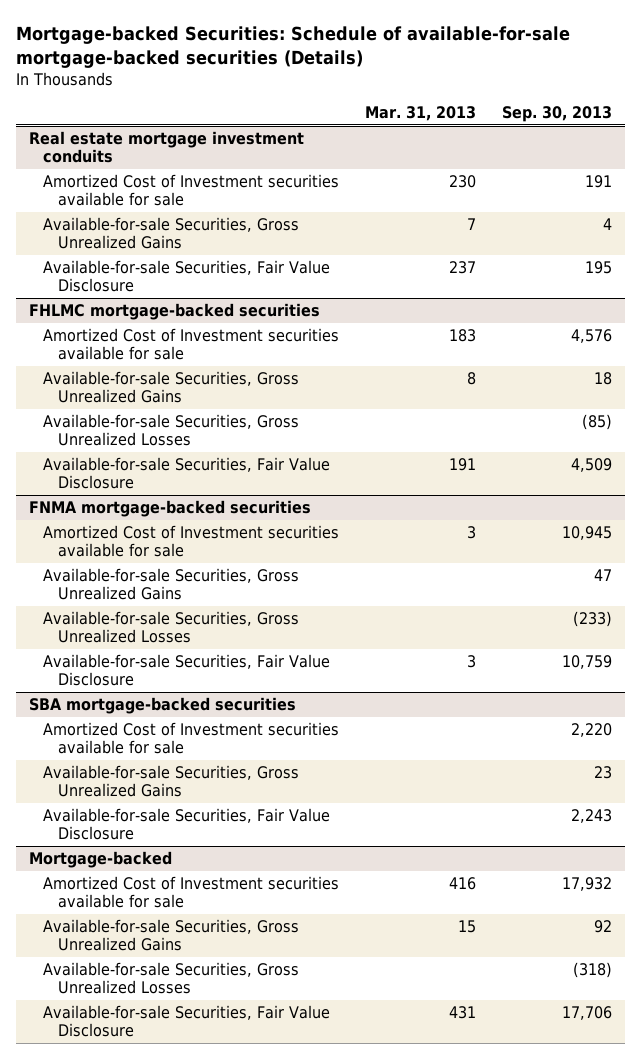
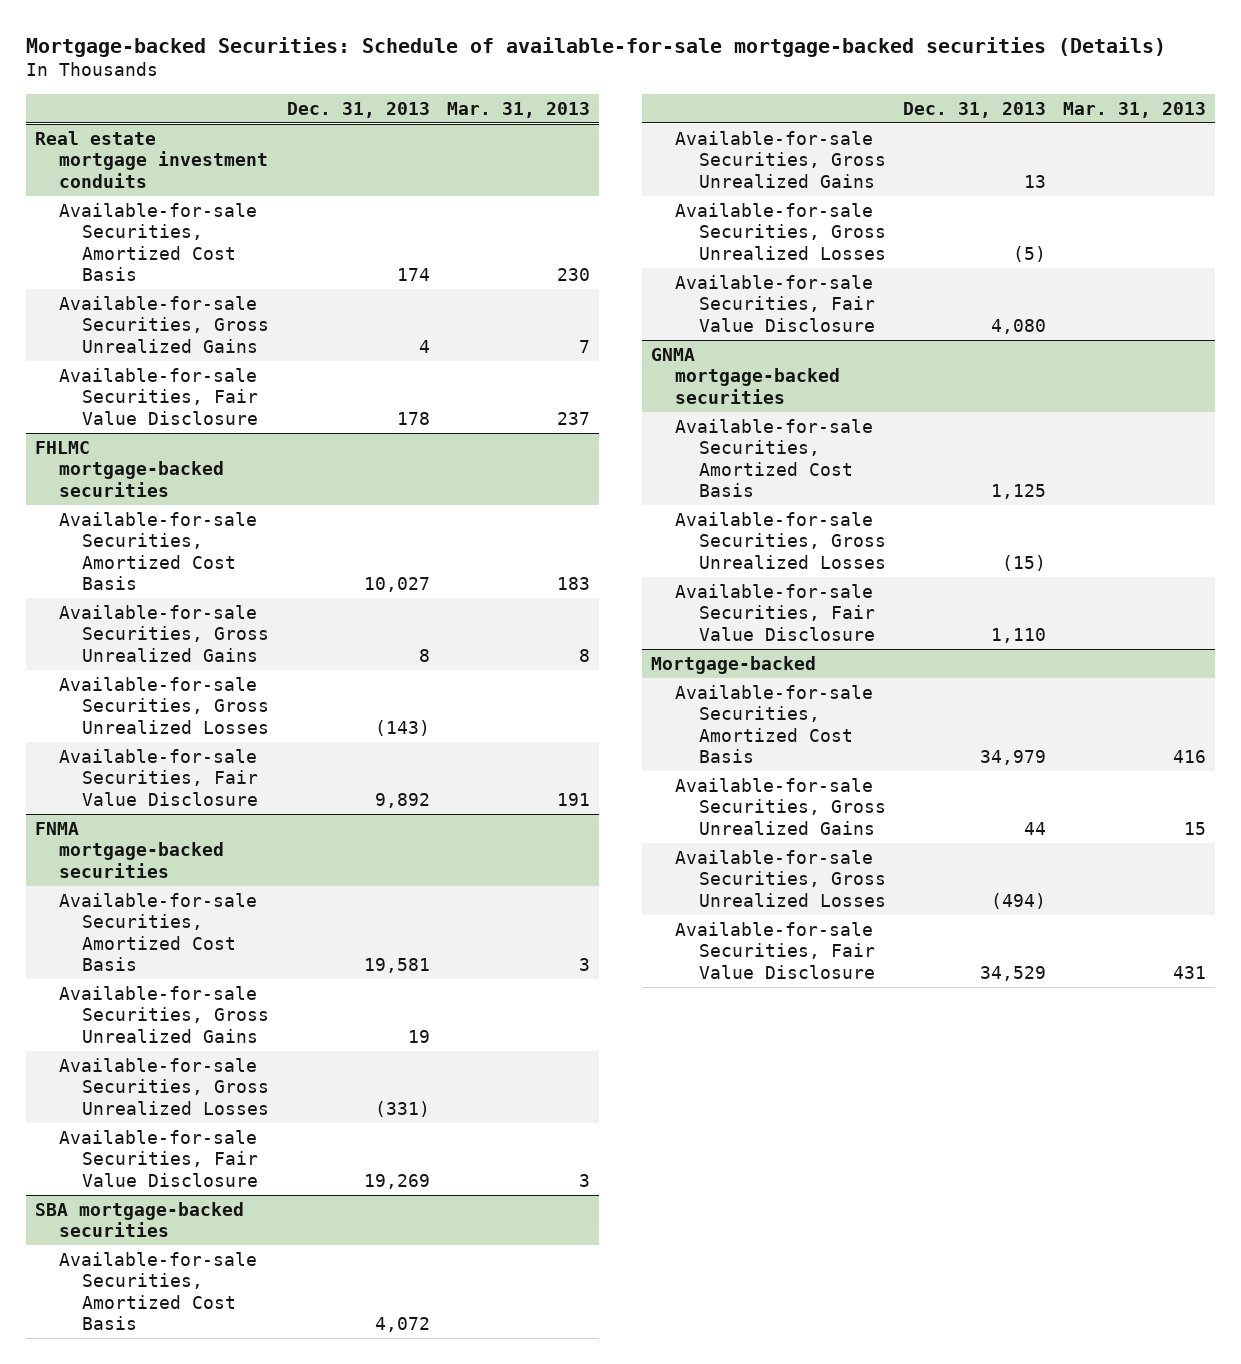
[502,106,613,123] Sep. 30, 2013 -> none
none -> [286,101,430,118] Dec. 31, 2013
[43,173,340,207] Amortized Cost of Investment securities available for sale -> [58,202,257,282] Available-for-sale Securities, Amortized Cost Basis
[43,327,340,361] Amortized Cost of Investment securities available for sale -> [58,511,257,591] Available-for-sale Securities, Amortized Cost Basis
[43,524,340,558] Amortized Cost of Investment securities available for sale -> [58,892,257,972] Available-for-sale Securities, Amortized Cost Basis
[43,721,340,755] Amortized Cost of Investment securities available for sale -> [58,1251,257,1331] Available-for-sale Securities, Amortized Cost Basis
none -> [674,202,886,260] Available-for-sale Securities, Gross Unrealized Losses
none -> [651,347,840,404] GNMA mortgage-backed securities
none -> [674,418,873,498] Available-for-sale Securities, Amortized Cost Basis
none -> [674,511,886,569] Available-for-sale Securities, Gross Unrealized Losses
none -> [674,583,875,641] Available-for-sale Securities, Fair Value Disclosure
[43,875,340,909] Amortized Cost of Investment securities available for sale -> [674,684,873,764] Available-for-sale Securities, Amortized Cost Basis

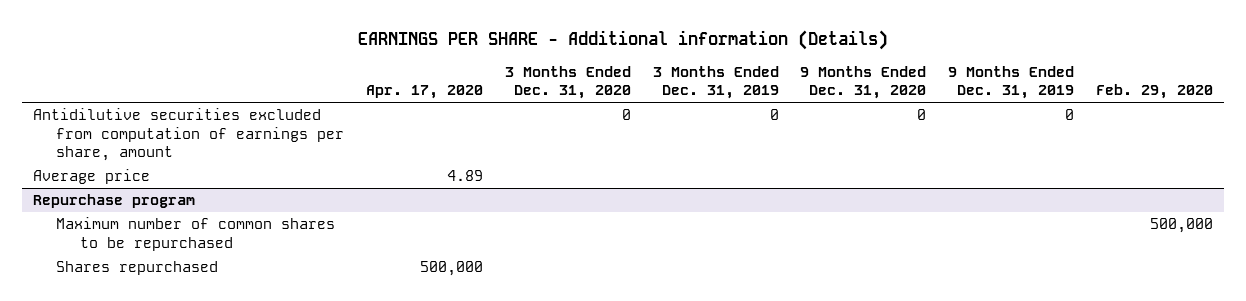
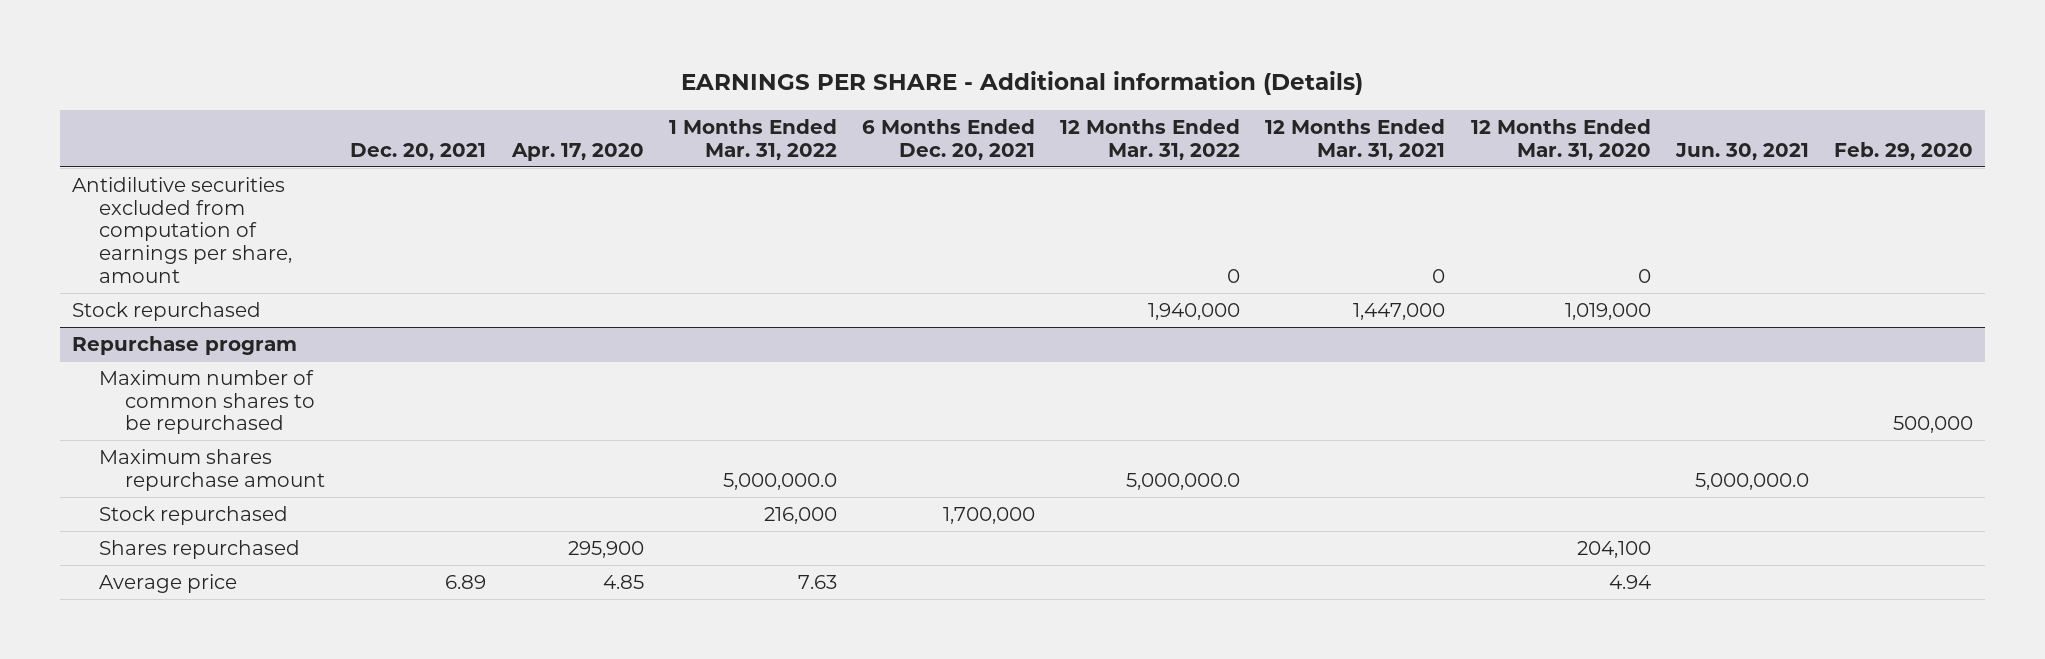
[504,65,631,100] 3 Months Ended Dec. 31, 2020 -> none
[652,65,779,100] 3 Months Ended Dec. 31, 2019 -> none
[800,65,927,100] 9 Months Ended Dec. 31, 2020 -> none
[948,65,1075,100] 9 Months Ended Dec. 31, 2019 -> none
none -> [350,142,487,160] Dec. 20, 2021
none -> [668,118,837,160] 1 Months Ended Mar. 31, 2022
none -> [861,118,1035,160] 6 Months Ended Dec. 20, 2021
none -> [1060,118,1241,160] 12 Months Ended Mar. 31, 2022
none -> [1265,118,1446,160] 12 Months Ended Mar. 31, 2021
none -> [1470,118,1651,160] 12 Months Ended Mar. 31, 2020
none -> [1674,142,1809,160] Jun. 30, 2021
[32,169,150,185] Average price -> none
none -> [72,301,262,321] Stock repurchased
none -> [98,448,326,491] Maximum shares repurchase amount
none -> [98,505,288,525] Stock repurchased
[419,261,483,277] 500,000 -> [567,540,644,558] 295,900
none -> [98,573,237,593] Average price

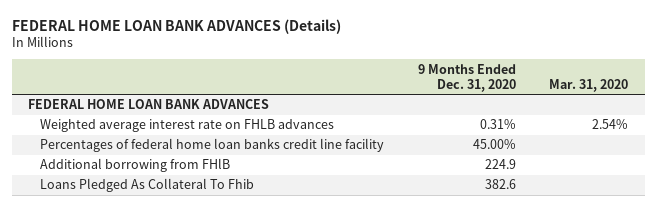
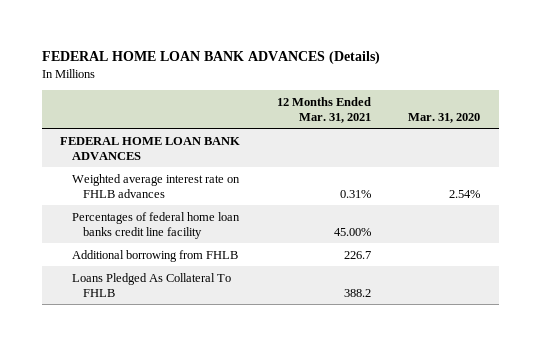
[417,63,516,92] 9 Months Ended Dec. 31, 2020 -> none
none -> [277,96,372,123] 12 Months Ended Mar. 31, 2021
[40,158,231,173] Additional borrowing from FHlB -> [71,249,238,262] Additional borrowing from FHLB
[40,178,255,193] Loans Pledged As Collateral To Fhib -> [71,272,231,297] Loans Pledged As Collateral To FHLB

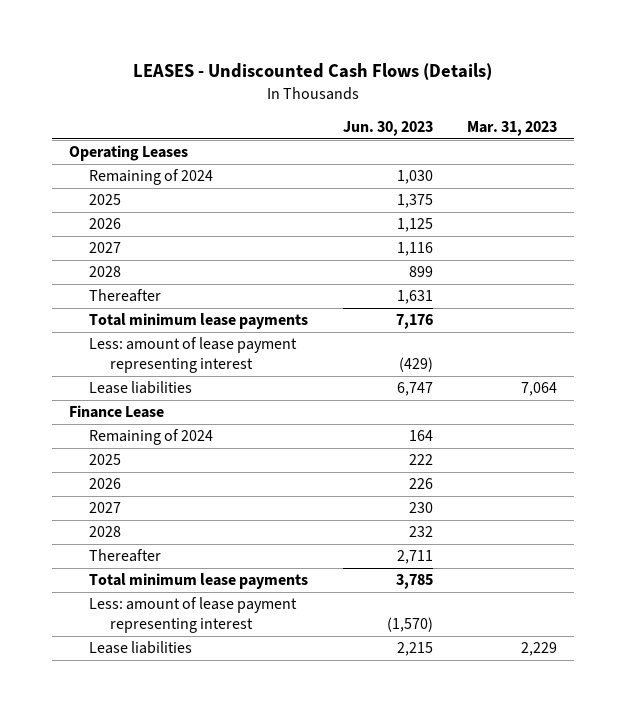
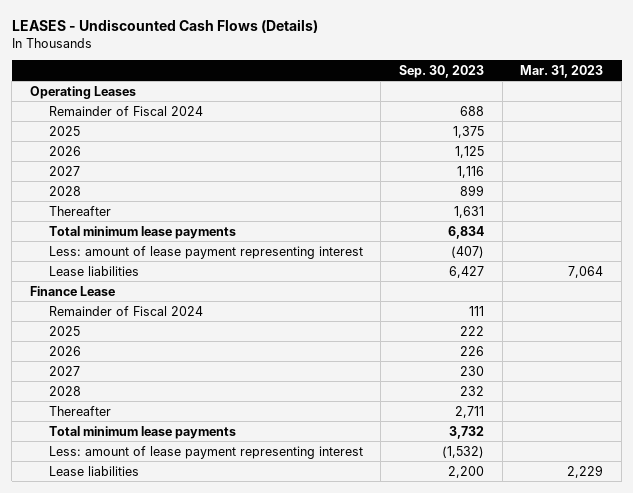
[342,120,433,136] Jun. 30, 2023 -> none
none -> [399,64,485,78] Sep. 30, 2023
[89,169,214,186] Remaining of 2024 -> [48,105,203,116] Remainder of Fiscal 2024
[89,429,214,446] Remaining of 2024 -> [48,305,203,316] Remainder of Fiscal 2024

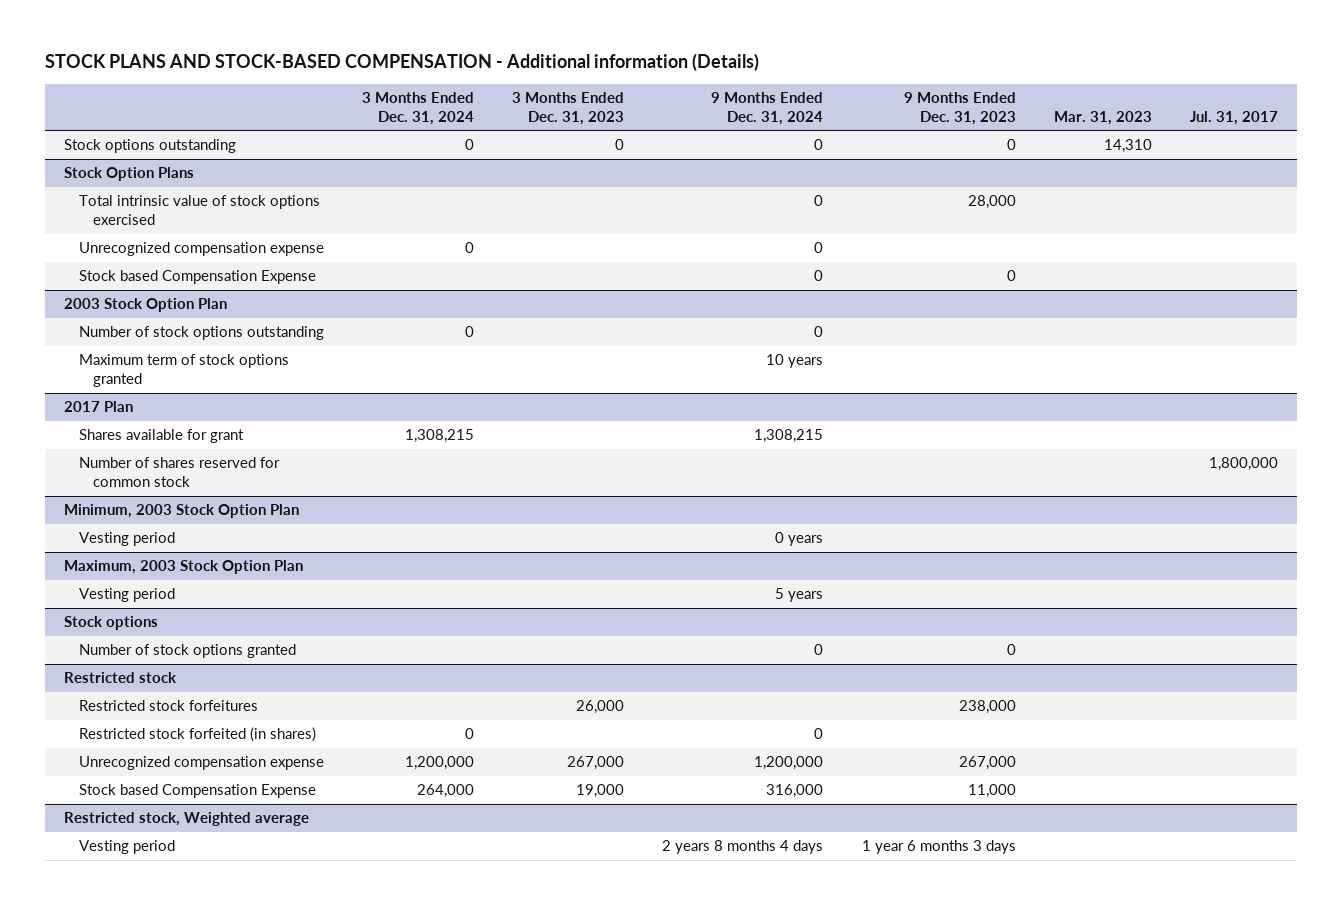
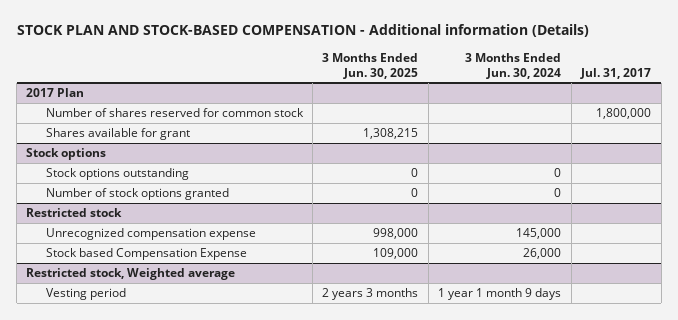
[44,53,759,72] STOCK PLANS AND STOCK-BASED COMPENSATION - Additional information (Details) -> [16,24,589,38] STOCK PLAN AND STOCK-BASED COMPENSATION - Additional information (Details)
[361,92,474,125] 3 Months Ended Dec. 31, 2024 -> none
[512,92,625,125] 3 Months Ended Dec. 31, 2023 -> none
[711,92,824,125] 9 Months Ended Dec. 31, 2024 -> none
[903,92,1016,125] 9 Months Ended Dec. 31, 2023 -> none
[1053,110,1152,125] Mar. 31, 2023 -> none
none -> [322,53,419,79] 3 Months Ended Jun. 30, 2025
none -> [465,53,562,79] 3 Months Ended Jun. 30, 2024
[63,139,236,154] Stock options outstanding -> none
[63,167,194,182] Stock Option Plans -> none
[78,195,320,226] Total intrinsic value of stock options exercised -> none
[78,242,324,257] Unrecognized compensation expense -> none
[78,270,316,285] Stock based Compensation Expense -> none
[63,298,227,313] 2003 Stock Option Plan -> none
[78,326,324,341] Number of stock options outstanding -> none
[78,354,289,388] Maximum term of stock options granted -> none
[63,504,299,519] Minimum, 2003 Stock Option Plan -> none
[78,532,175,547] Vesting period -> none
[63,560,303,575] Maximum, 2003 Stock Option Plan -> none
[78,588,175,603] Vesting period -> none
[78,429,244,444] Shares available for grant -> [45,128,190,141] Shares available for grant
none -> [45,168,189,181] Stock options outstanding
[78,700,258,712] Restricted stock forfeitures -> none
[78,727,316,743] Restricted stock forfeited (in shares) -> none

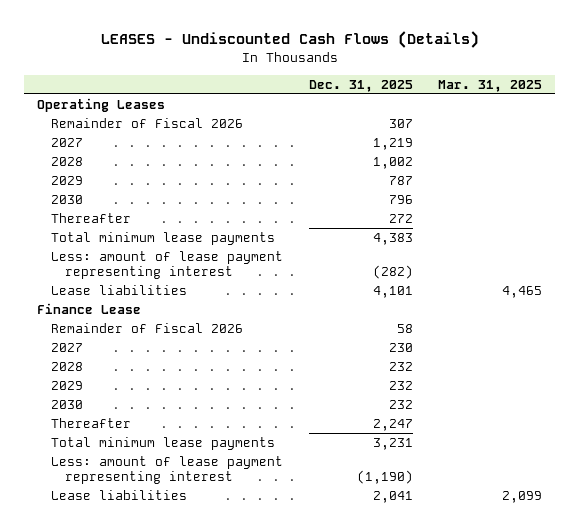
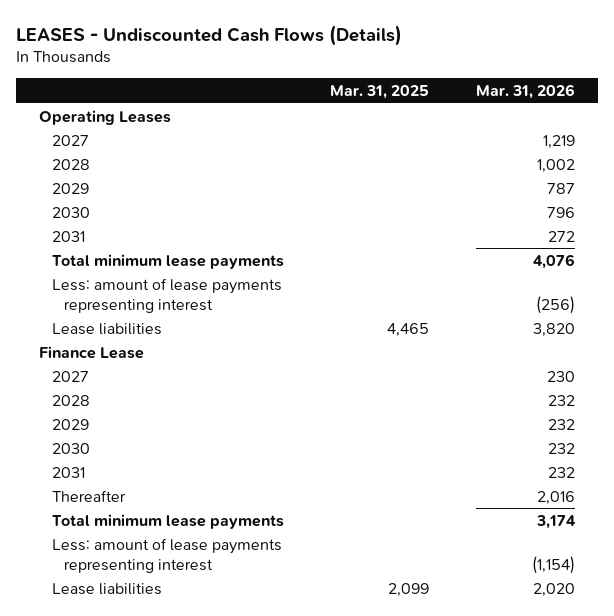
[308,80,413,93] Dec. 31, 2025 -> none
none -> [475,83,575,99] Mar. 31, 2026
[50,118,243,129] Remainder of Fiscal 2026 -> none
[50,213,131,224] Thereafter -> none
none -> [51,230,85,242] 2031
[50,251,283,280] Less: amount of lease payment representing interest -> [51,277,282,313] Less: amount of lease payments representing interest
[50,323,243,334] Remainder of Fiscal 2026 -> none
none -> [51,466,85,478] 2031
[50,456,283,485] Less: amount of lease payment representing interest -> [51,537,282,573] Less: amount of lease payments representing interest

